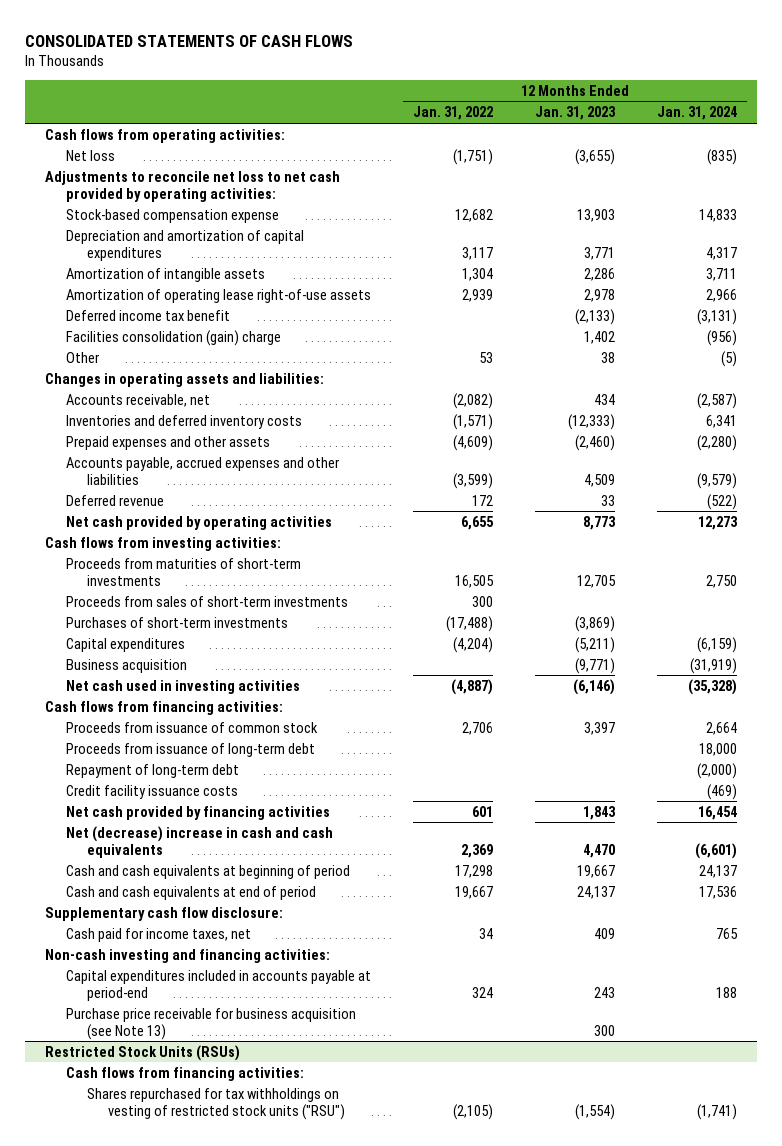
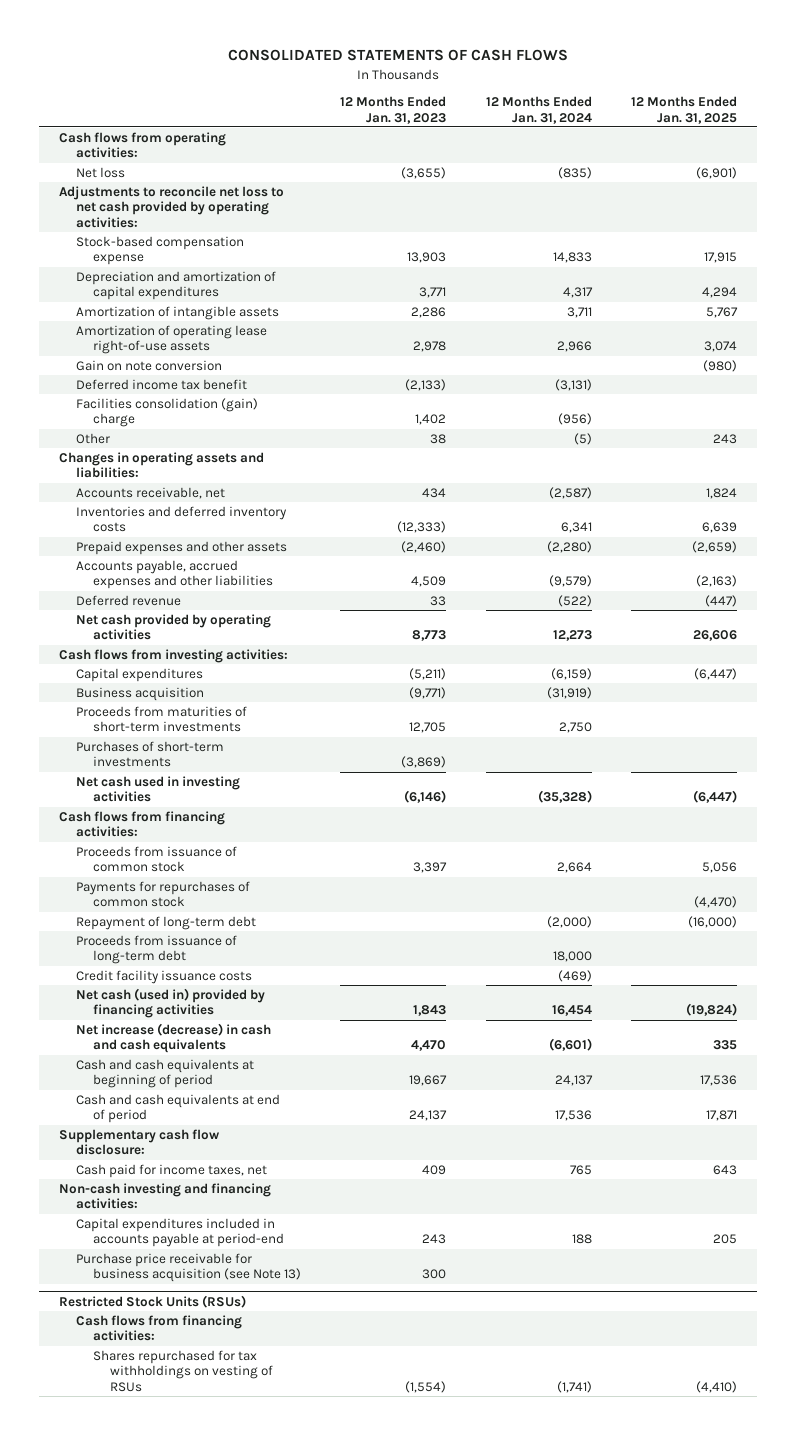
[413,106,494,121] Jan. 31, 2022 -> none
none -> [631,96,738,124] 12 Months Ended Jan. 31, 2025
none -> [75,359,222,371] Gain on note conversion
[66,595,349,607] Proceeds from sales of short-term investments -> none
[66,557,302,586] Proceeds from maturities of short-term investments -> [75,705,247,733] Proceeds from maturities of short-term investments
[66,616,289,628] Purchases of short-term investments -> [75,740,224,768] Purchases of short-term investments
none -> [75,880,250,908] Payments for repurchases of common stock
[66,742,316,757] Proceeds from issuance of long-term debt -> [75,934,237,965] Proceeds from issuance of long-term debt
[66,805,331,820] Net cash provided by financing activities -> [75,987,265,1019] Net cash (used in) provided by financing activities
[66,825,334,858] Net (decrease) increase in cash and cash equivalents -> [75,1022,271,1054] Net increase (decrease) in cash and cash equivalents
[87,1087,346,1120] Shares repurchased for tax withholdings on vesting of restricted stock units ("RSU") -> [92,1349,273,1393] Shares repurchased for tax withholdings on vesting of RSUs

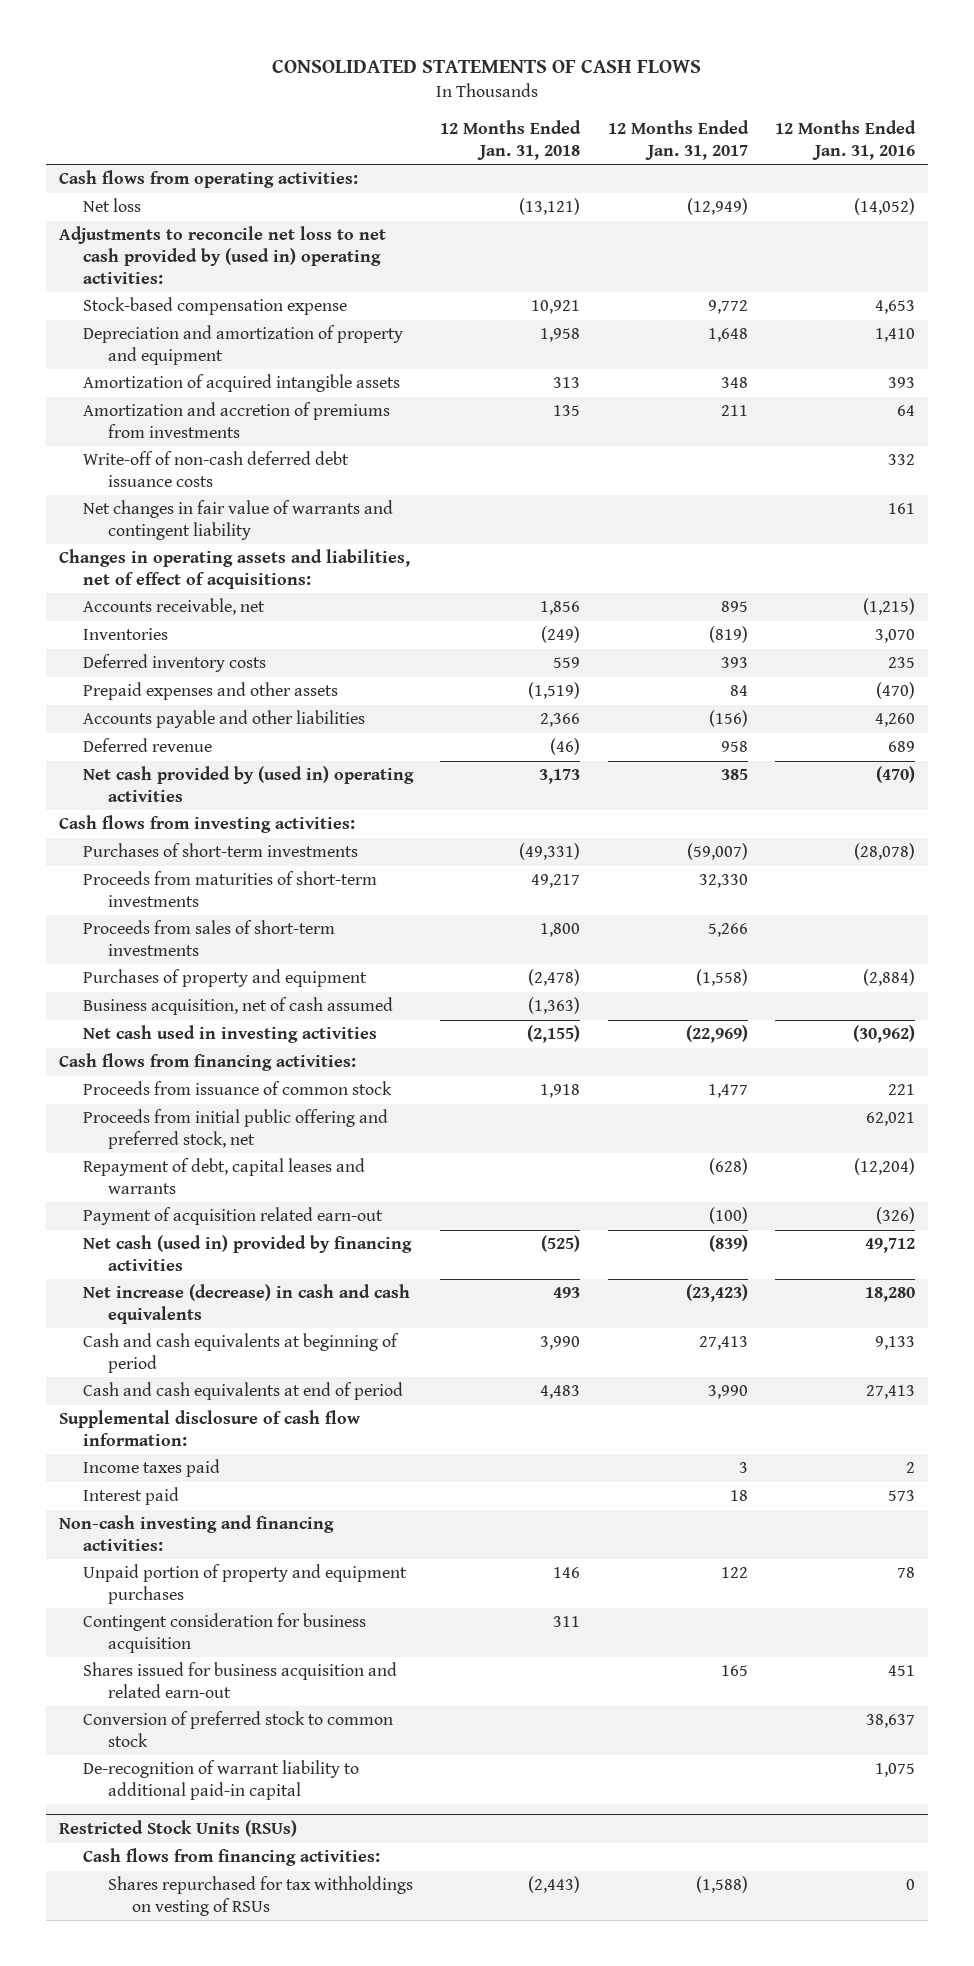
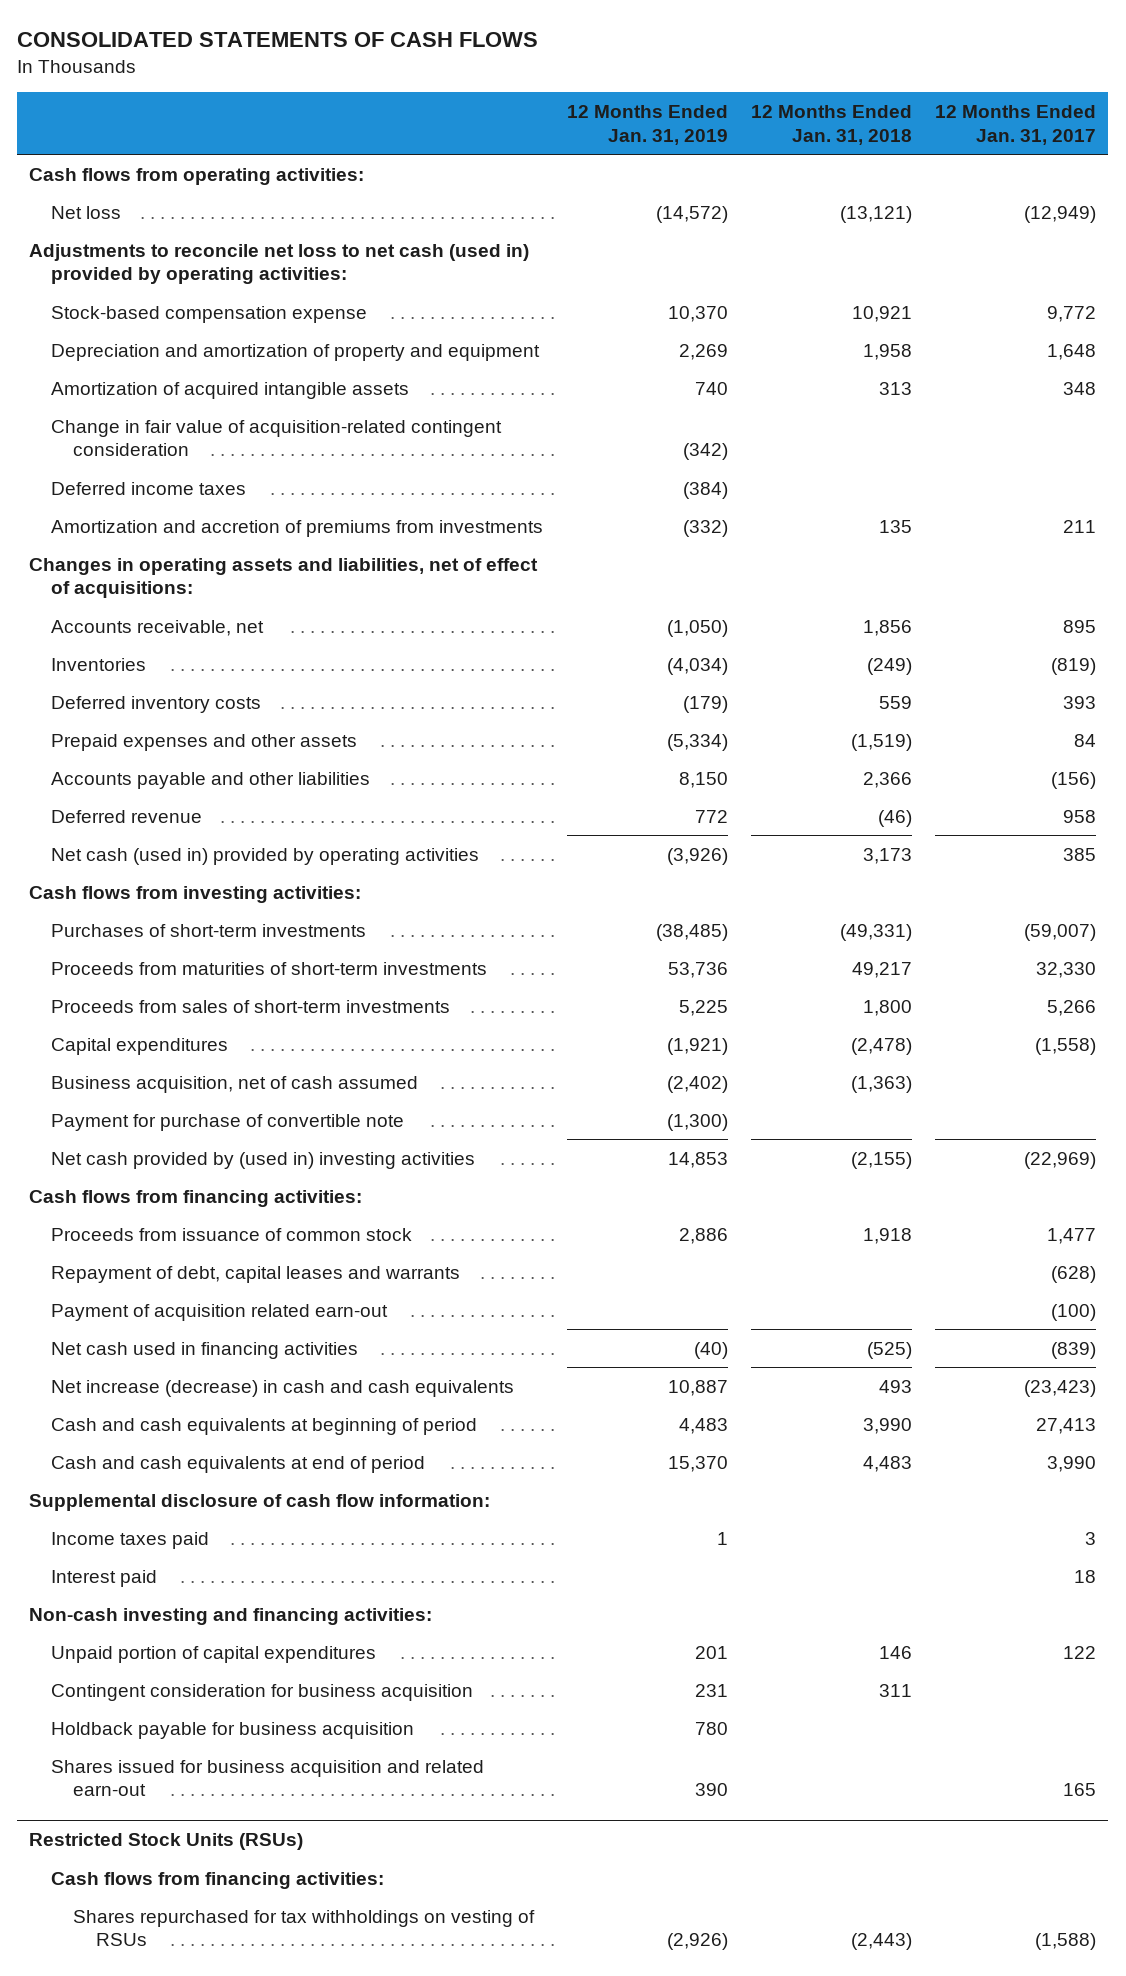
[774,120,916,160] 12 Months Ended Jan. 31, 2016 -> none
none -> [566,105,728,145] 12 Months Ended Jan. 31, 2019
[59,226,387,284] Adjustments to reconcile net loss to net cash provided by (used in) operating activities: -> [29,243,530,285] Adjustments to reconcile net loss to net cash (used in) provided by operating activities:
none -> [51,419,503,457] Change in fair value of acquisition-related contingent consideration
none -> [51,481,247,495] Deferred income taxes
[83,451,350,488] Write-off of non-cash deferred debt issuance costs -> none
[83,500,394,541] Net changes in fair value of warrants and contingent liability -> none
[83,766,415,803] Net cash provided by (used in) operating activities -> [51,847,480,865] Net cash (used in) provided by operating activities
[83,969,368,988] Purchases of property and equipment -> [51,1037,229,1055] Capital expenditures
none -> [51,1113,405,1131] Payment for purchase of convertible note
[83,1025,378,1044] Net cash used in investing activities -> [51,1151,476,1169] Net cash provided by (used in) investing activities
[83,1109,389,1150] Proceeds from initial public offering and preferred stock, net -> none
[83,1235,413,1272] Net cash (used in) provided by financing activities -> [51,1341,359,1359] Net cash used in financing activities
[83,1564,408,1605] Unpaid portion of property and equipment purchases -> [51,1645,377,1663] Unpaid portion of capital expenditures
none -> [51,1721,415,1739] Holdback payable for business acquisition
[83,1711,394,1748] Conversion of preferred stock to common stock -> none
[83,1760,360,1801] De-recognition of warrant liability to additional paid-in capital -> none

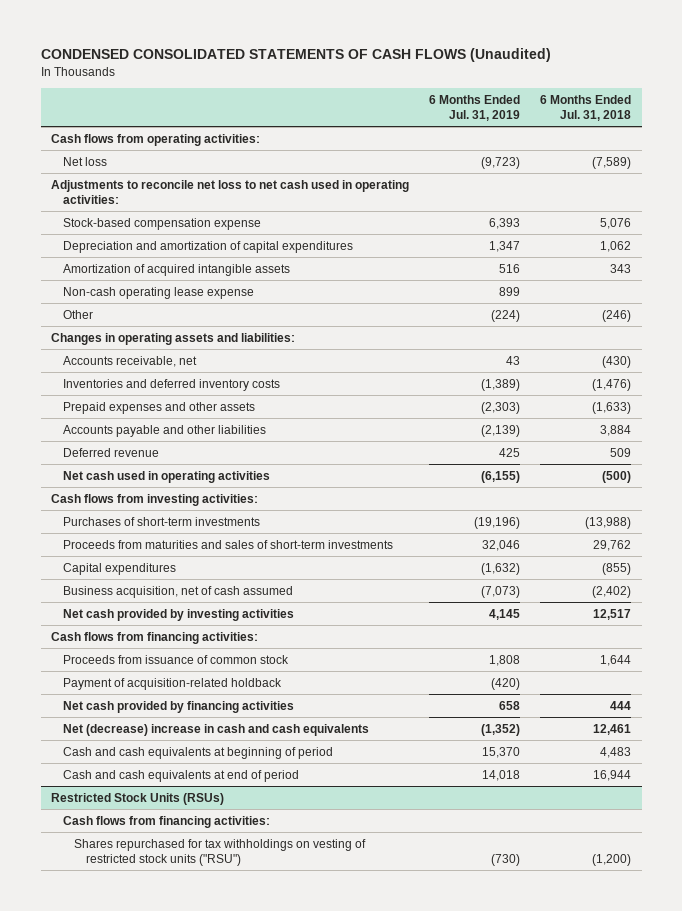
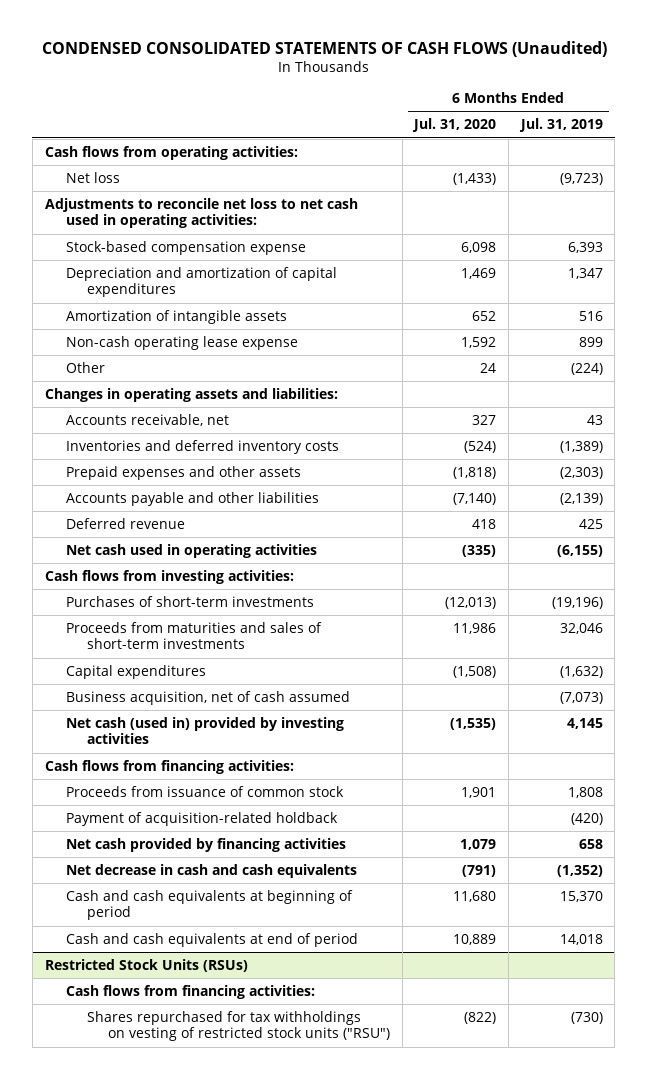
[540,94,632,121] 6 Months Ended Jul. 31, 2018 -> none
none -> [412,118,497,133] Jul. 31, 2020
[62,263,290,276] Amortization of acquired intangible assets -> [65,309,287,324] Amortization of intangible assets
[62,608,294,621] Net cash provided by investing activities -> [65,716,344,745] Net cash (used in) provided by investing activities
[62,723,369,736] Net (decrease) increase in cash and cash equivalents -> [65,863,357,878] Net decrease in cash and cash equivalents

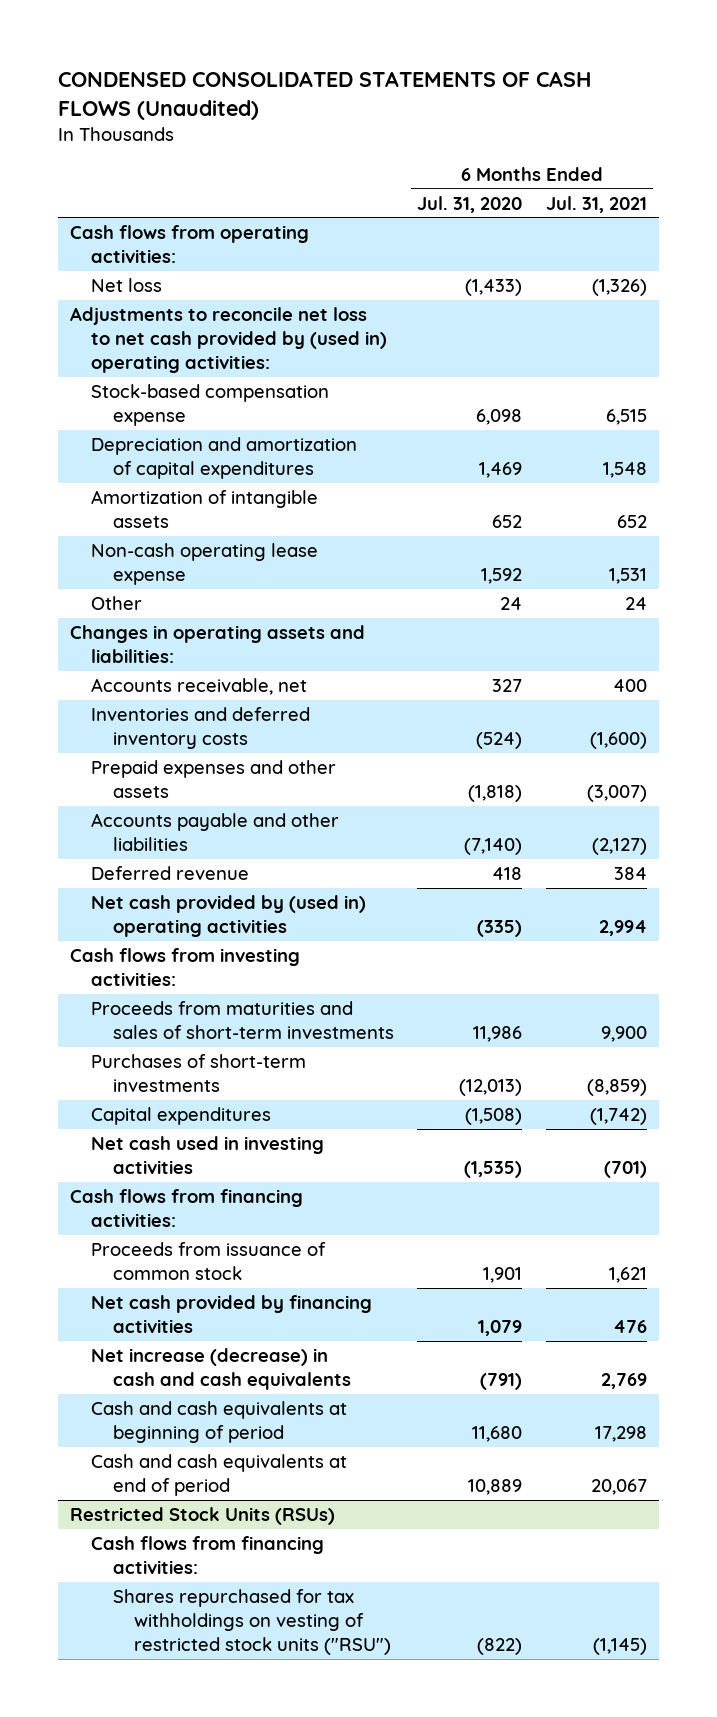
[518,118,603,133] Jul. 31, 2019 -> none
none -> [546,195,648,213] Jul. 31, 2021
[44,197,358,229] Adjustments to reconcile net loss to net cash used in operating activities: -> [70,306,388,373] Adjustments to reconcile net loss to net cash provided by (used in) operating activities:
[65,543,317,558] Net cash used in operating activities -> [91,894,367,937] Net cash provided by (used in) operating activities
[65,595,314,607] Purchases of short-term investments -> [91,1053,307,1092] Purchases of short-term investments
[65,690,350,705] Business acquisition, net of cash assumed -> none
[65,716,344,745] Net cash (used in) provided by investing activities -> [91,1135,325,1174] Net cash used in investing activities
[65,811,338,826] Payment of acquisition-related holdback -> none
[65,863,357,878] Net decrease in cash and cash equivalents -> [91,1347,351,1390] Net increase (decrease) in cash and cash equivalents

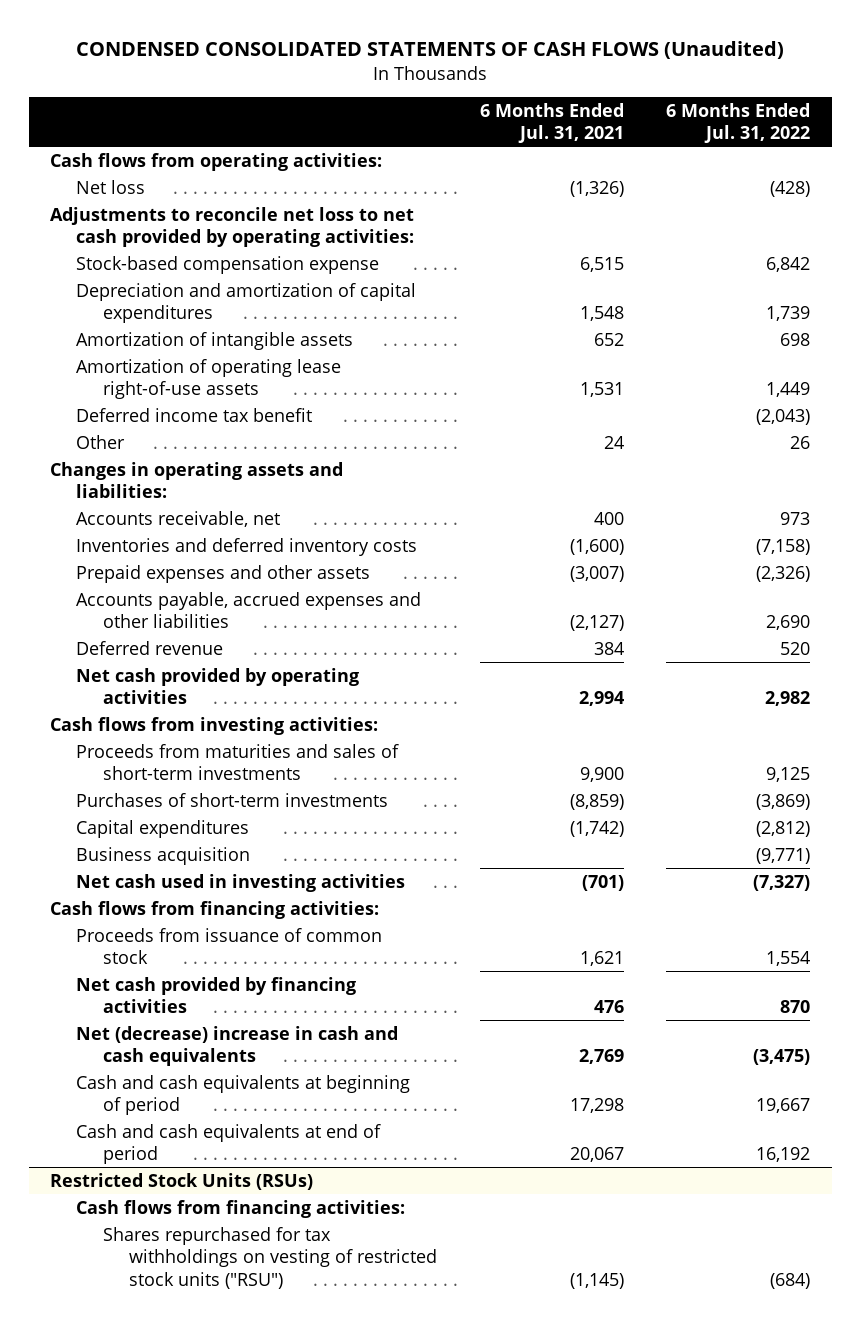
[417,195,523,213] Jul. 31, 2020 -> none
none -> [666,102,811,144] 6 Months Ended Jul. 31, 2022
[70,306,388,373] Adjustments to reconcile net loss to net cash provided by (used in) operating activities: -> [50,206,415,248] Adjustments to reconcile net loss to net cash provided by operating activities:
[91,542,319,585] Non-cash operating lease expense -> [76,358,342,400] Amortization of operating lease right-of-use assets
none -> [76,407,313,422] Deferred income tax benefit
[91,812,340,851] Accounts payable and other liabilities -> [76,591,422,629] Accounts payable, accrued expenses and other liabilities
[91,894,367,937] Net cash provided by (used in) operating activities -> [76,667,360,705] Net cash provided by operating activities
none -> [76,846,251,865] Business acquisition
[91,1347,351,1390] Net increase (decrease) in cash and cash equivalents -> [76,1025,399,1067] Net (decrease) increase in cash and cash equivalents

